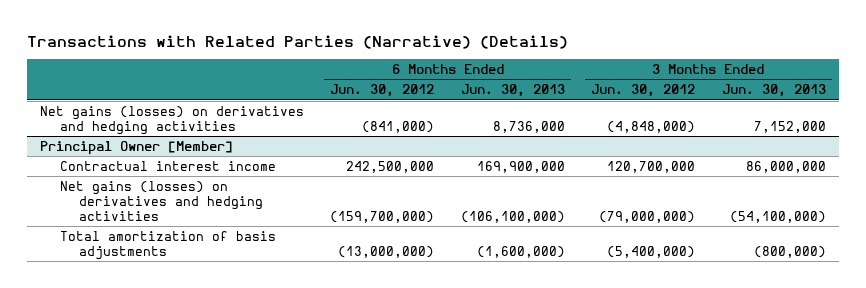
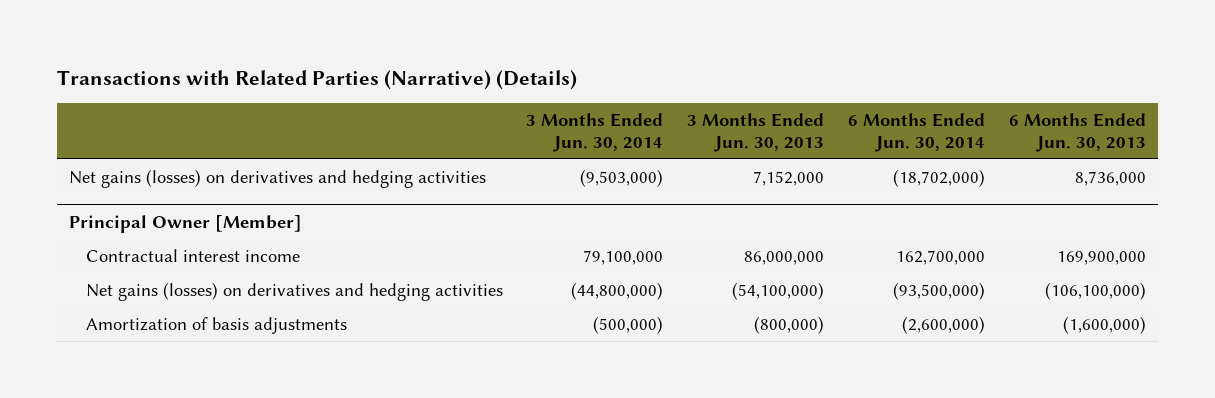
[330,84,435,98] Jun. 30, 2012 -> none
[591,84,696,98] Jun. 30, 2012 -> none
none -> [526,113,664,152] 3 Months Ended Jun. 30, 2014
none -> [848,113,986,152] 6 Months Ended Jun. 30, 2014
[59,230,276,260] Total amortization of basis adjustments -> [85,316,347,334] Amortization of basis adjustments

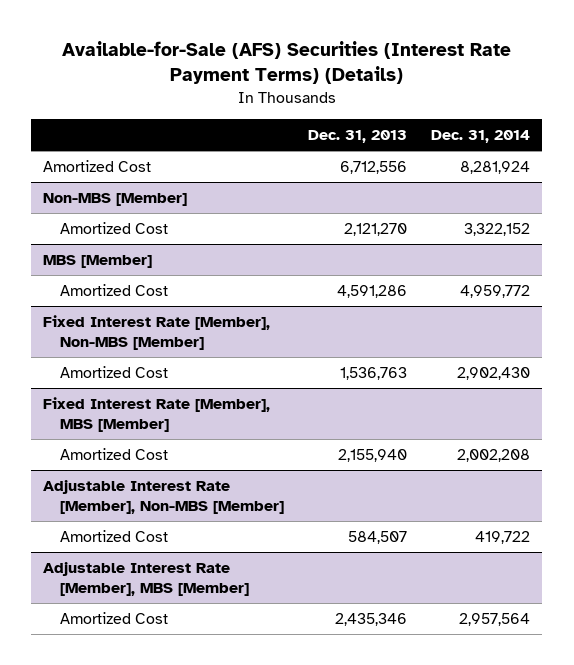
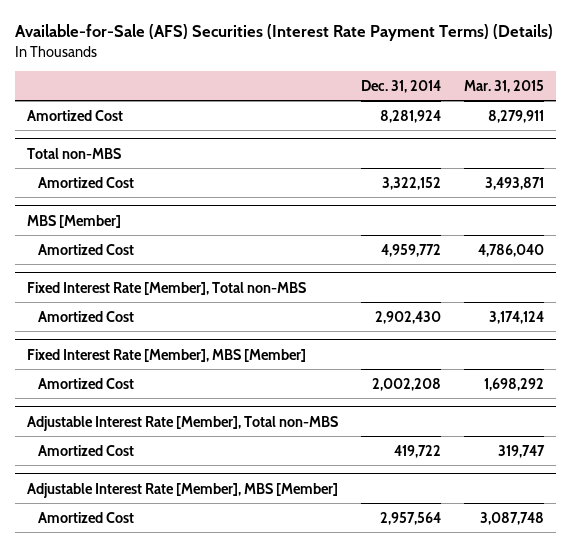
[308,129,408,143] Dec. 31, 2013 -> none
none -> [463,79,544,93] Mar. 31, 2015
[43,192,188,206] Non-MBS [Member] -> [26,147,121,159] Total non-MBS
[43,314,271,350] Fixed Interest Rate [Member], Non-MBS [Member] -> [26,281,306,295] Fixed Interest Rate [Member], Total non-MBS
[43,479,284,514] Adjustable Interest Rate [Member], Non-MBS [Member] -> [26,415,338,431] Adjustable Interest Rate [Member], Total non-MBS

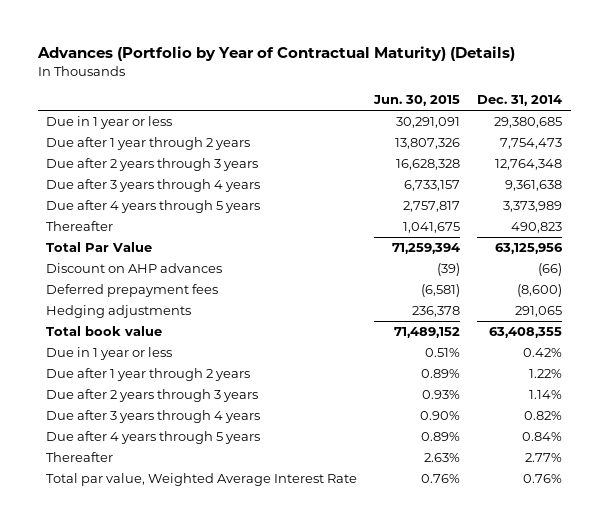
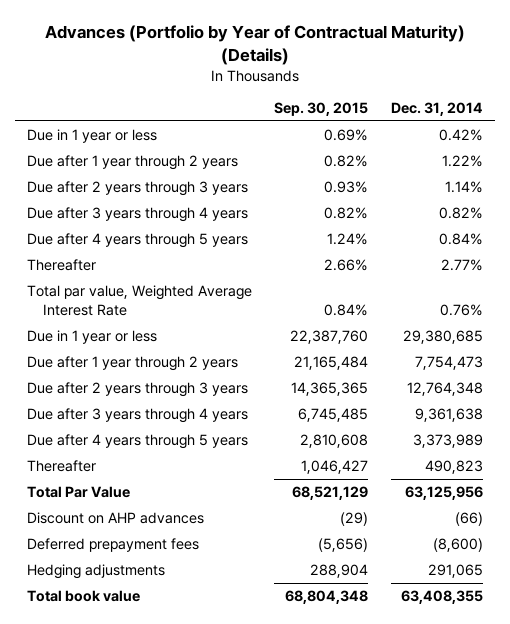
[373,95,461,107] Jun. 30, 2015 -> none
none -> [274,102,369,117] Sep. 30, 2015
[46,347,173,361] Due in 1 year or less -> [26,128,157,143] Due in 1 year or less
[46,368,251,382] Due after 1 year through 2 years -> [26,154,238,170] Due after 1 year through 2 years
[46,389,259,403] Due after 2 years through 3 years -> [26,180,248,196] Due after 2 years through 3 years
[46,410,261,424] Due after 3 years through 4 years -> [26,206,248,222] Due after 3 years through 4 years
[46,431,261,445] Due after 4 years through 5 years -> [26,232,248,248] Due after 4 years through 5 years
[46,452,114,463] Thereafter -> [26,258,96,271] Thereafter
[46,473,358,487] Total par value, Weighted Average Interest Rate -> [26,284,252,317] Total par value, Weighted Average Interest Rate

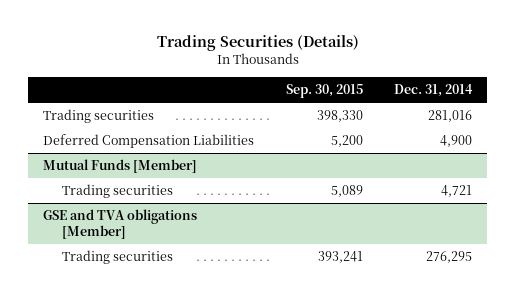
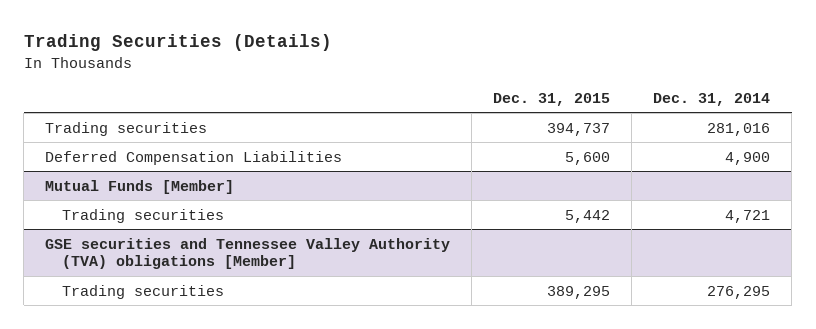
[285,84,363,99] Sep. 30, 2015 -> none
none -> [493,92,611,106] Dec. 31, 2015
[43,209,198,240] GSE and TVA obligations [Member] -> [45,237,451,270] GSE securities and Tennessee Valley Authority (TVA) obligations [Member]

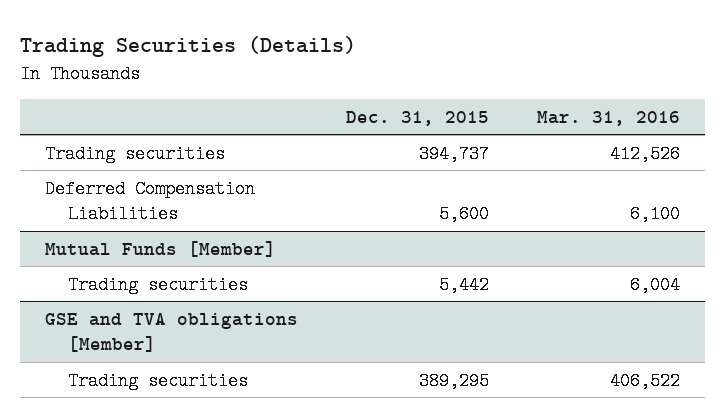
[653,92,771,106] Dec. 31, 2014 -> none
none -> [537,110,681,126] Mar. 31, 2016
[45,237,451,270] GSE securities and Tennessee Valley Authority (TVA) obligations [Member] -> [44,312,298,353] GSE and TVA obligations [Member]

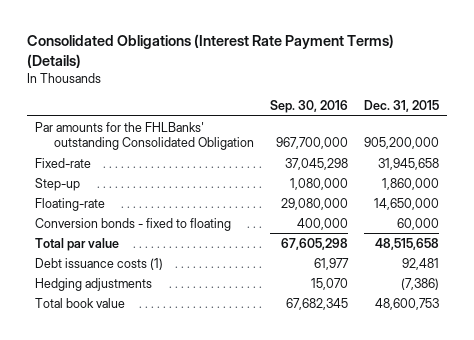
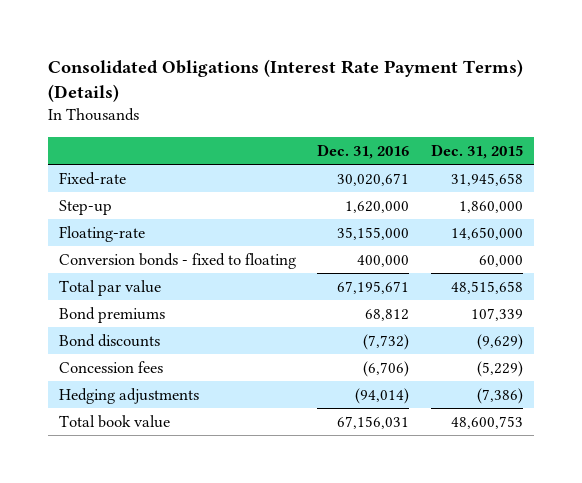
[269,100,348,114] Sep. 30, 2016 -> none
none -> [317,143,410,159] Dec. 31, 2016
[34,121,254,150] Par amounts for the FHLBanks' outstanding Consolidated Obligation -> none
[34,257,163,270] Debt issuance costs (1) -> none
none -> [58,306,165,323] Bond premiums
none -> [58,333,160,347] Bond discounts
none -> [58,360,163,373] Concession fees

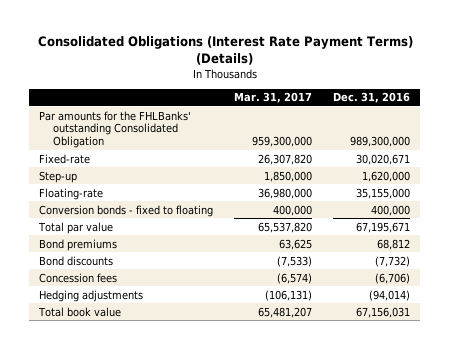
[431,143,524,159] Dec. 31, 2015 -> none
none -> [234,92,313,104] Mar. 31, 2017
none -> [39,110,192,149] Par amounts for the FHLBanks' outstanding Consolidated Obligation

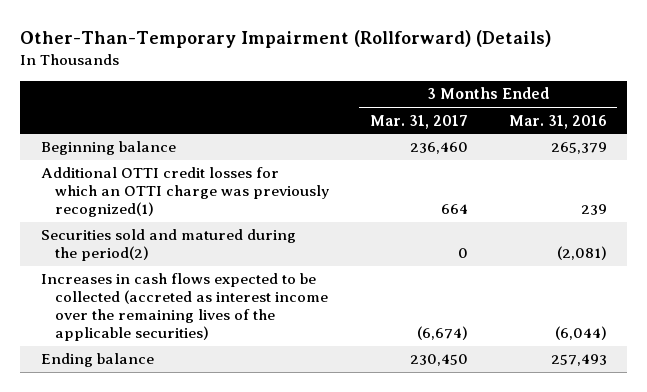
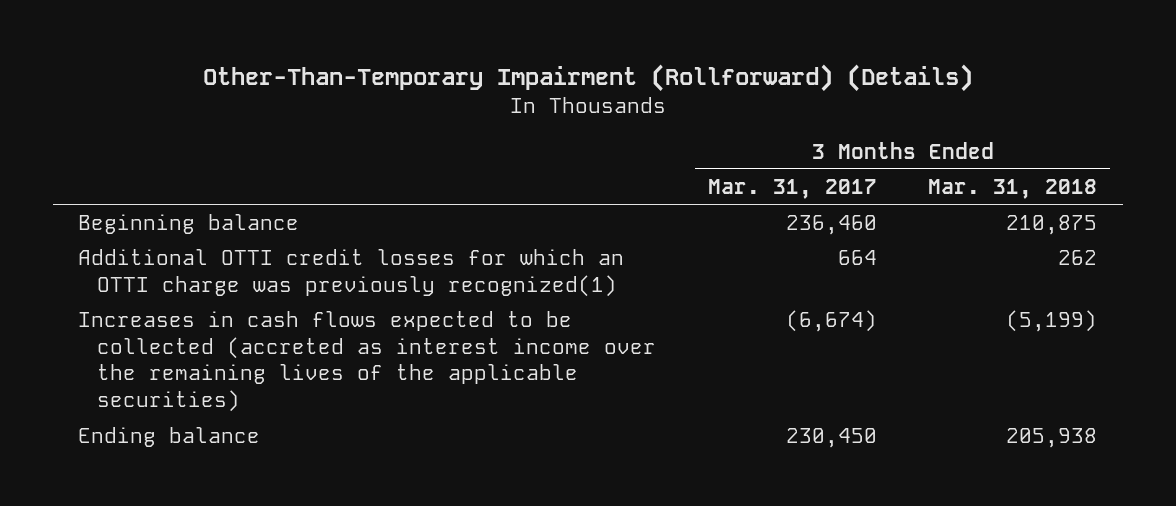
[508,114,607,129] Mar. 31, 2016 -> none
none -> [928,178,1098,199] Mar. 31, 2018
[40,229,296,262] Securities sold and matured during the period(2) -> none

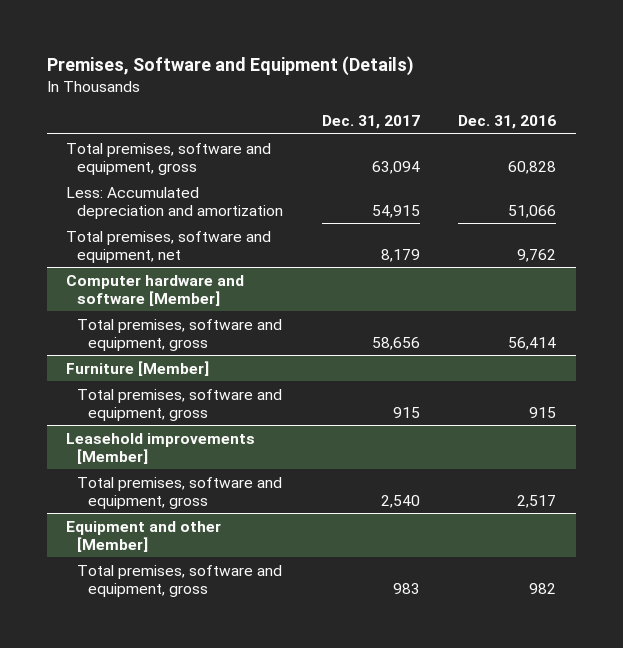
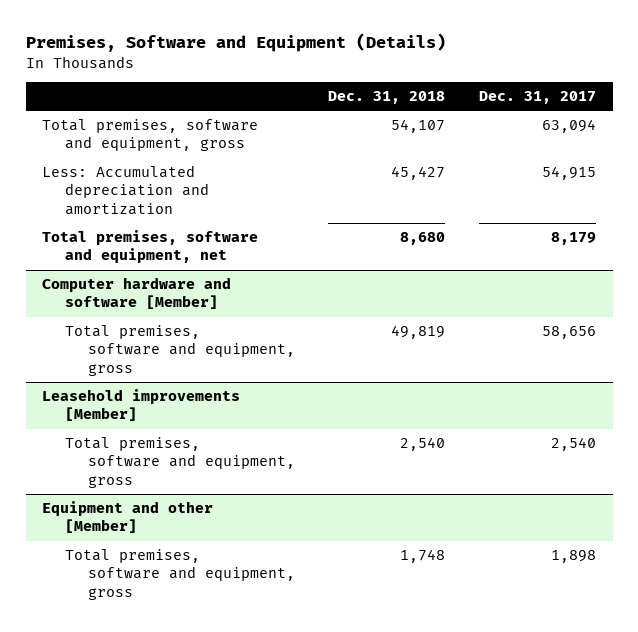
[458,115,557,130] Dec. 31, 2016 -> none
none -> [328,91,446,105] Dec. 31, 2018
[66,360,210,376] Furniture [Member] -> none
[77,388,283,421] Total premises, software and equipment, gross -> none
[392,582,420,594] 983 -> [550,550,596,564] 1,898

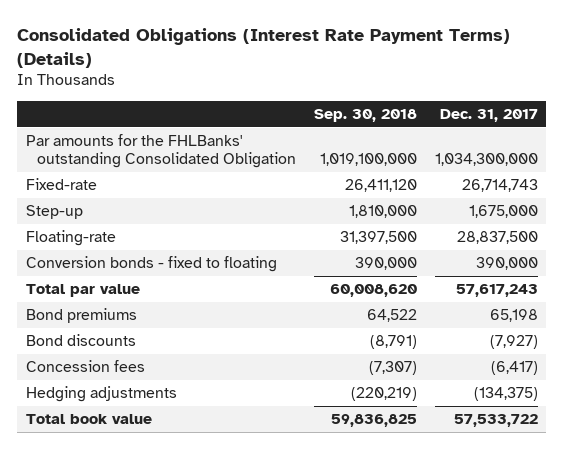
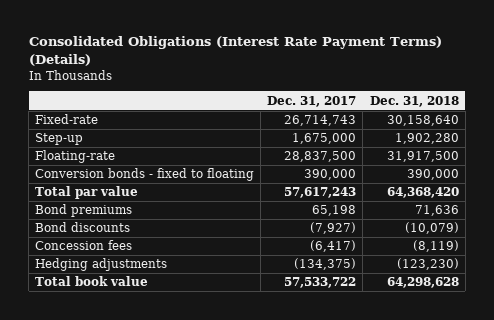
[314,108,418,122] Sep. 30, 2018 -> none
none -> [369,95,459,107] Dec. 31, 2018
[26,134,297,168] Par amounts for the FHLBanks' outstanding Consolidated Obligation -> none

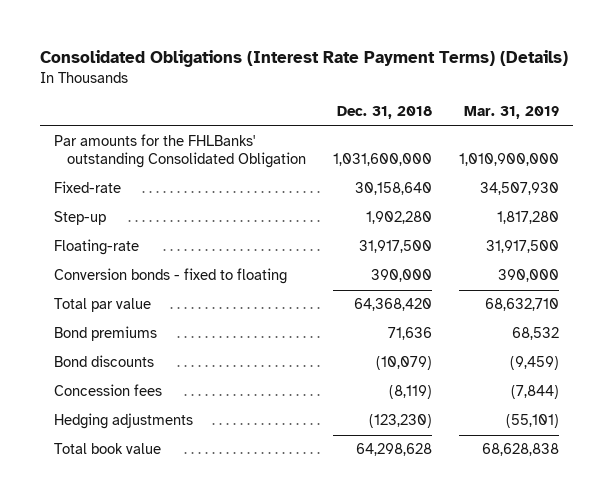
[267,95,357,107] Dec. 31, 2017 -> none
none -> [464,106,560,120] Mar. 31, 2019
none -> [53,134,307,169] Par amounts for the FHLBanks' outstanding Consolidated Obligation

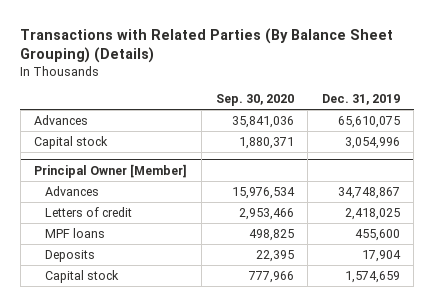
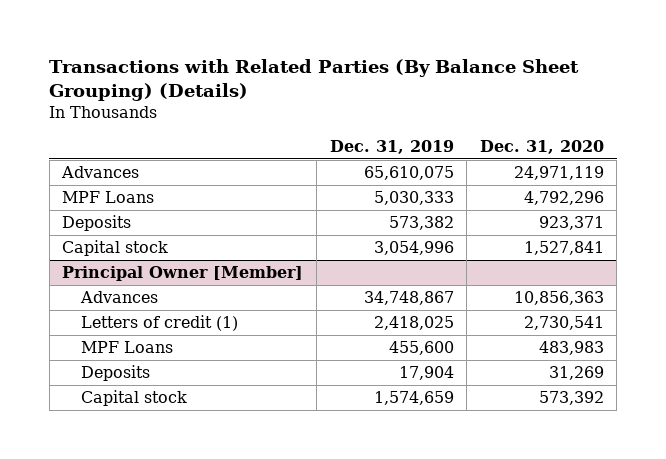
[215,94,294,107] Sep. 30, 2020 -> none
none -> [479,139,604,154] Dec. 31, 2020
none -> [62,191,155,204] MPF Loans
none -> [62,215,132,232] Deposits
[45,206,133,217] Letters of credit -> [80,315,238,332] Letters of credit (1)
[45,227,106,238] MPF loans -> [80,341,173,354] MPF Loans

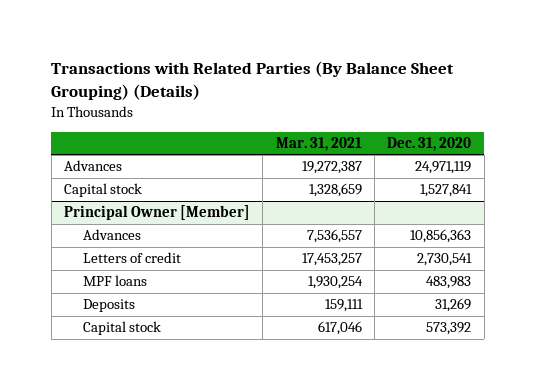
[329,139,454,154] Dec. 31, 2019 -> none
none -> [275,136,362,151] Mar. 31, 2021
[62,191,155,204] MPF Loans -> none
[62,215,132,232] Deposits -> none
[80,315,238,332] Letters of credit (1) -> [82,252,181,264] Letters of credit
[80,341,173,354] MPF Loans -> [82,275,147,287] MPF loans

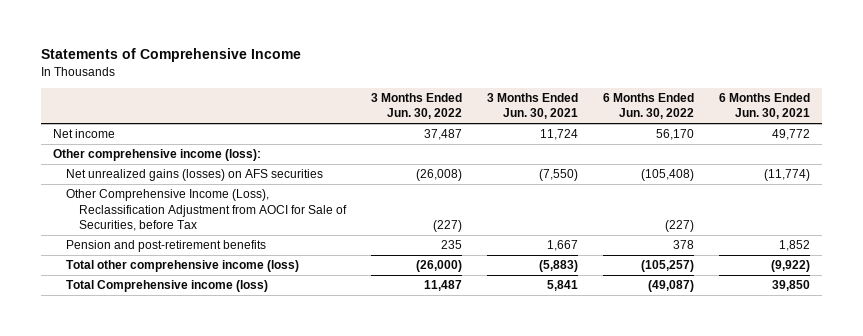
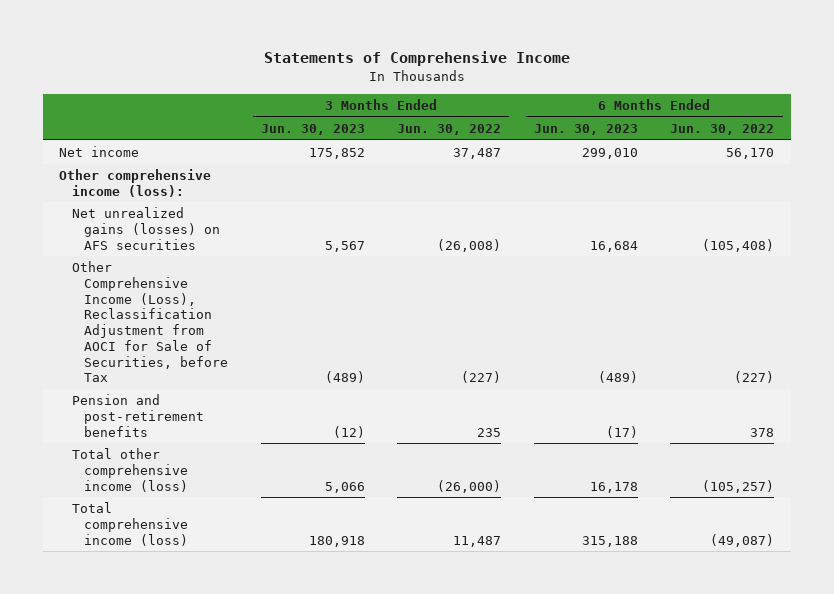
[486,92,578,120] 3 Months Ended Jun. 30, 2021 -> none
[718,92,810,120] 6 Months Ended Jun. 30, 2021 -> none
none -> [260,124,365,136] Jun. 30, 2023
none -> [533,124,638,136] Jun. 30, 2023
[66,280,269,293] Total Comprehensive income (loss) -> [71,502,189,546] Total comprehensive income (loss)

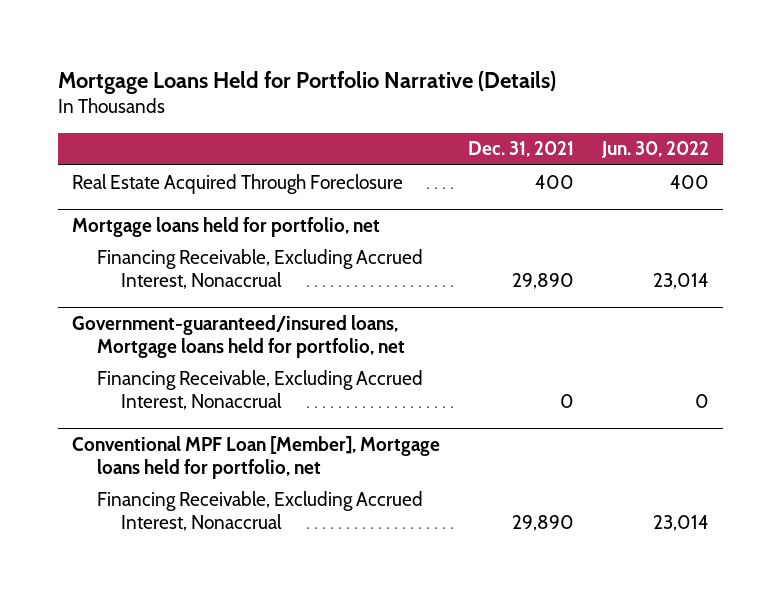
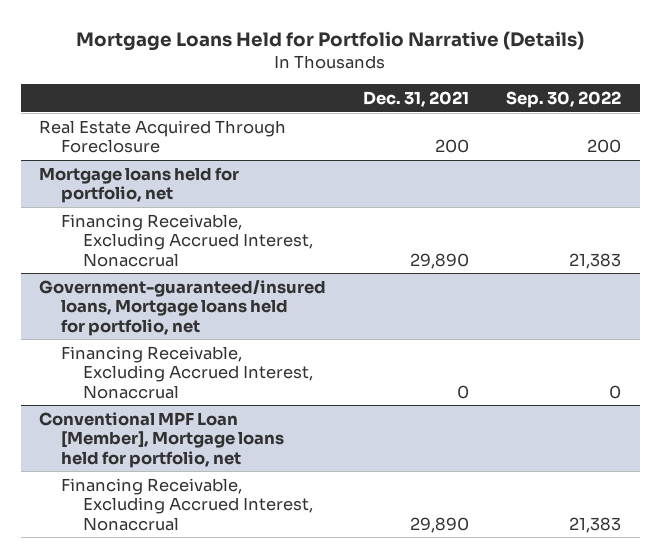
[601,141,710,159] Jun. 30, 2022 -> none
none -> [506,90,622,108] Sep. 30, 2022
[535,174,575,189] 400 -> [435,139,470,154] 200

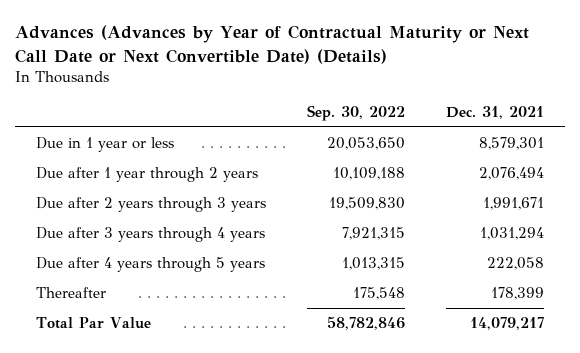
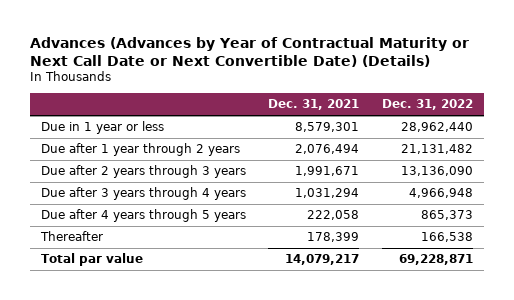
[306,105,405,122] Sep. 30, 2022 -> none
none -> [381,99,473,111] Dec. 31, 2022
[35,317,151,330] Total Par Value -> [41,253,144,267] Total par value

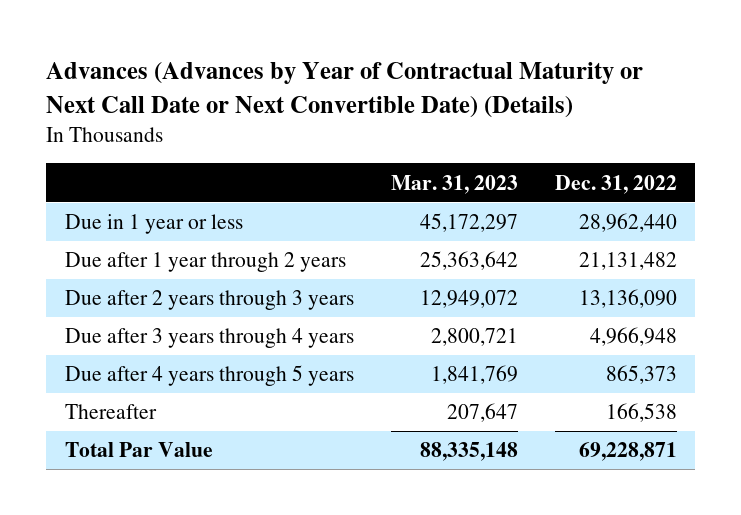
[268,99,360,111] Dec. 31, 2021 -> none
none -> [390,174,518,194] Mar. 31, 2023
[41,253,144,267] Total par value -> [64,442,213,458] Total Par Value

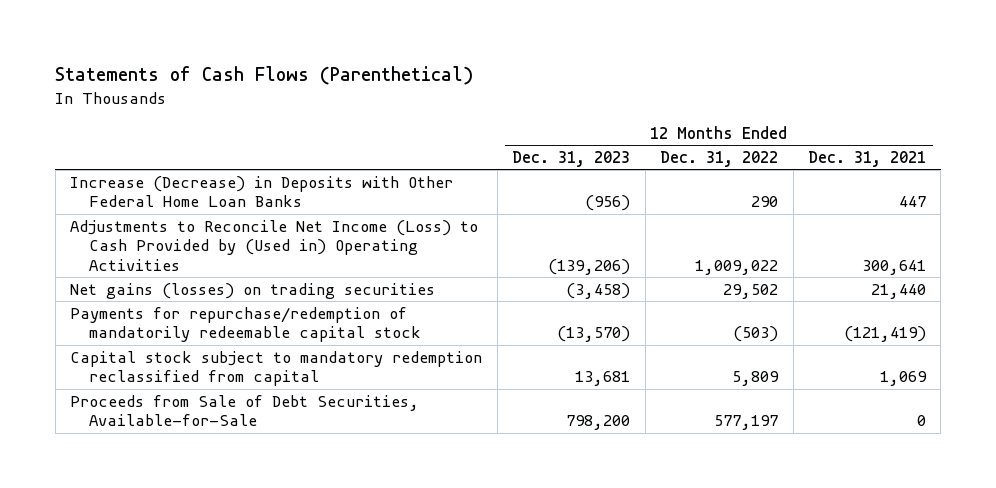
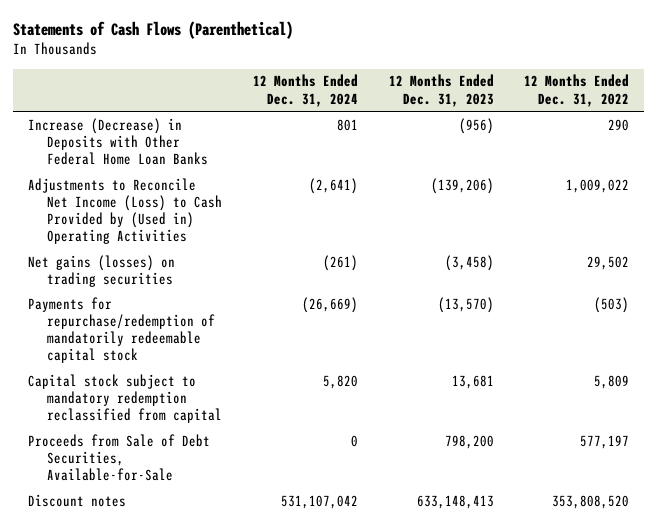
[807,151,926,168] Dec. 31, 2021 -> none
none -> [252,74,358,107] 12 Months Ended Dec. 31, 2024
none -> [28,493,127,507] Discount notes

